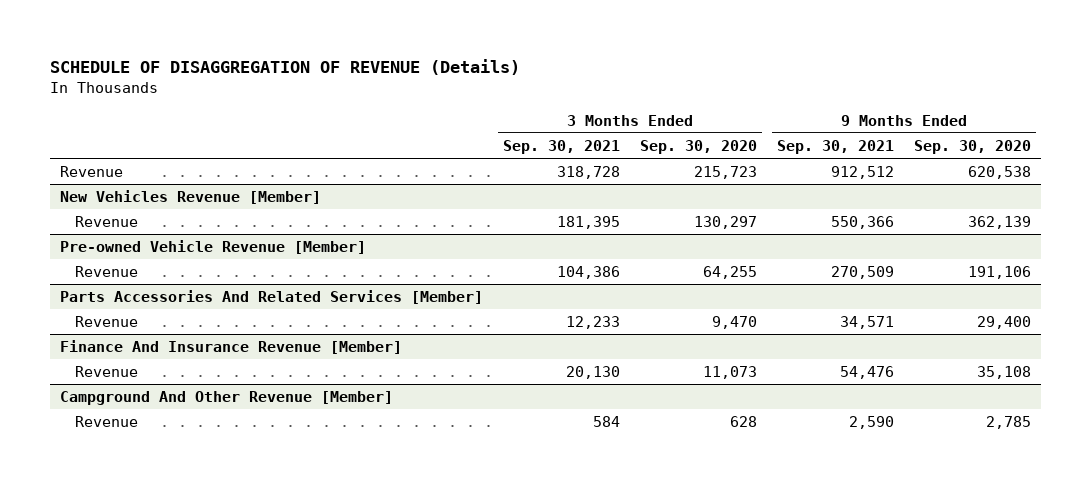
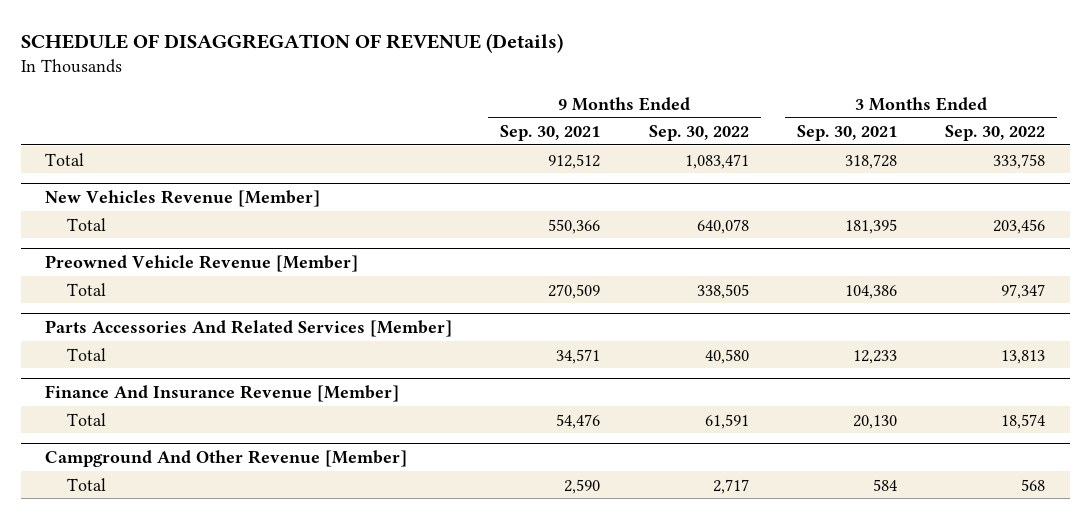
[640,139,758,154] Sep. 30, 2020 -> none
[914,139,1032,154] Sep. 30, 2020 -> none
none -> [648,125,749,142] Sep. 30, 2022
none -> [945,125,1046,142] Sep. 30, 2022
[60,165,124,177] Revenue -> [44,152,84,166] Total
[75,215,139,227] Revenue -> [66,217,106,231] Total
[60,239,367,254] Pre-owned Vehicle Revenue [Member] -> [44,254,358,272] Preowned Vehicle Revenue [Member]
[75,265,139,277] Revenue -> [66,282,106,296] Total
[75,315,139,327] Revenue -> [66,347,106,361] Total
[75,365,139,377] Revenue -> [66,412,106,426] Total
[75,415,139,427] Revenue -> [66,477,106,491] Total

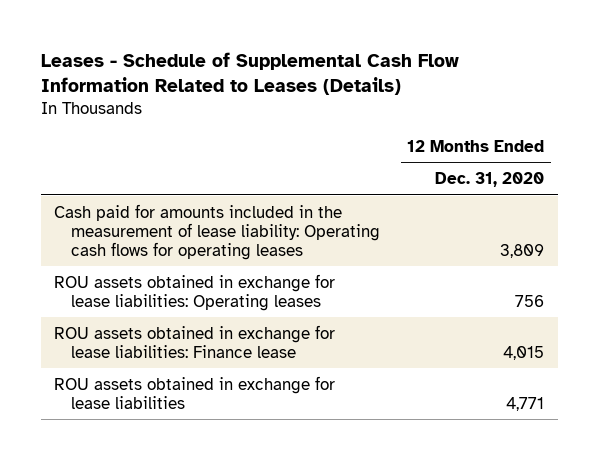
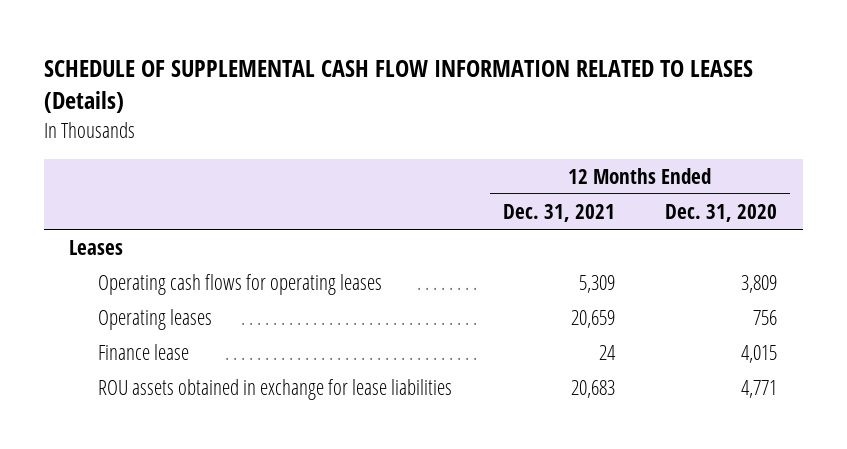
[40,51,459,96] Leases - Schedule of Supplemental Cash Flow Information Related to Leases (Details) -> [44,59,754,114] SCHEDULE OF SUPPLEMENTAL CASH FLOW INFORMATION RELATED TO LEASES (Details)
none -> [502,204,615,223] Dec. 31, 2021
none -> [69,240,124,256] Leases
[54,203,381,260] Cash paid for amounts included in the measurement of lease liability: Operating cash flows for operating leases -> [98,274,383,296] Operating cash flows for operating leases
[54,273,336,311] ROU assets obtained in exchange for lease liabilities: Operating leases -> [98,309,213,331] Operating leases
[54,324,336,358] ROU assets obtained in exchange for lease liabilities: Finance lease -> [98,344,190,361] Finance lease

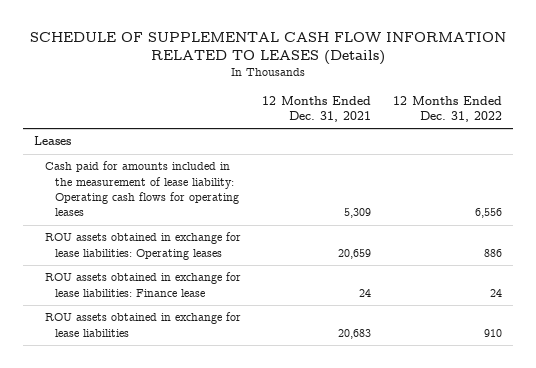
[665,204,778,223] Dec. 31, 2020 -> none
none -> [393,95,503,122] 12 Months Ended Dec. 31, 2022
[98,274,383,296] Operating cash flows for operating leases -> [44,161,240,217] Cash paid for amounts included in the measurement of lease liability: Operating cash flows for operating leases
[98,309,213,331] Operating leases -> [44,232,241,260] ROU assets obtained in exchange for lease liabilities: Operating leases
[98,344,190,361] Finance lease -> [44,272,241,297] ROU assets obtained in exchange for lease liabilities: Finance lease

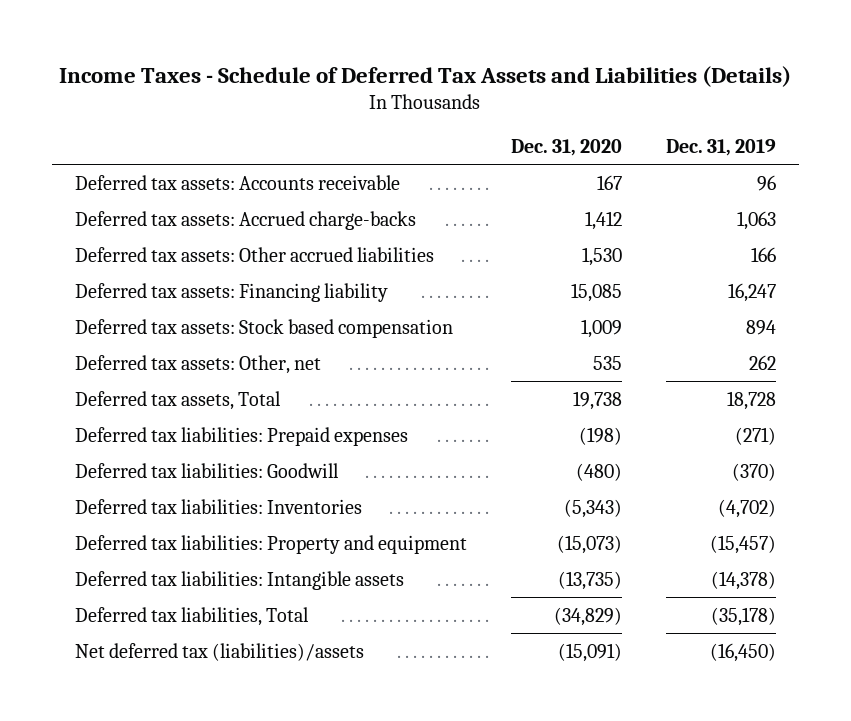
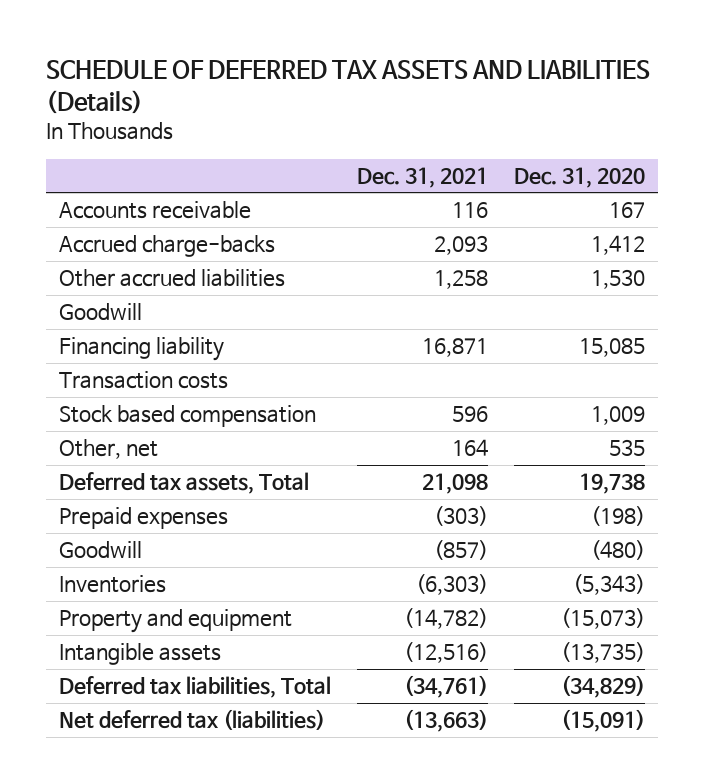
[59,65,792,87] Income Taxes - Schedule of Deferred Tax Assets and Liabilities (Details) -> [46,60,651,115] SCHEDULE OF DEFERRED TAX ASSETS AND LIABILITIES (Details)
[666,138,777,156] Dec. 31, 2019 -> none
none -> [357,166,489,188] Dec. 31, 2021
[74,174,400,190] Deferred tax assets: Accounts receivable -> [59,201,252,220] Accounts receivable
[74,210,416,230] Deferred tax assets: Accrued charge-backs -> [59,235,276,258] Accrued charge-backs
[74,246,434,262] Deferred tax assets: Other accrued liabilities -> [59,269,286,288] Other accrued liabilities
none -> [59,303,143,321] Goodwill
[74,282,388,302] Deferred tax assets: Financing liability -> [59,337,225,362] Financing liability
none -> [59,371,229,390] Transaction costs
[74,318,453,338] Deferred tax assets: Stock based compensation -> [59,405,317,428] Stock based compensation
[74,354,321,374] Deferred tax assets: Other, net -> [59,439,159,460] Other, net
[74,426,408,446] Deferred tax liabilities: Prepaid expenses -> [59,507,229,530] Prepaid expenses
[74,462,339,478] Deferred tax liabilities: Goodwill -> [59,541,143,559] Goodwill
[74,498,362,514] Deferred tax liabilities: Inventories -> [59,575,167,594] Inventories
[74,534,467,554] Deferred tax liabilities: Property and equipment -> [59,609,293,634] Property and equipment
[74,570,404,590] Deferred tax liabilities: Intangible assets -> [59,643,222,666] Intangible assets
[74,642,364,661] Net deferred tax (liabilities)/assets -> [59,709,326,731] Net deferred tax (liabilities)

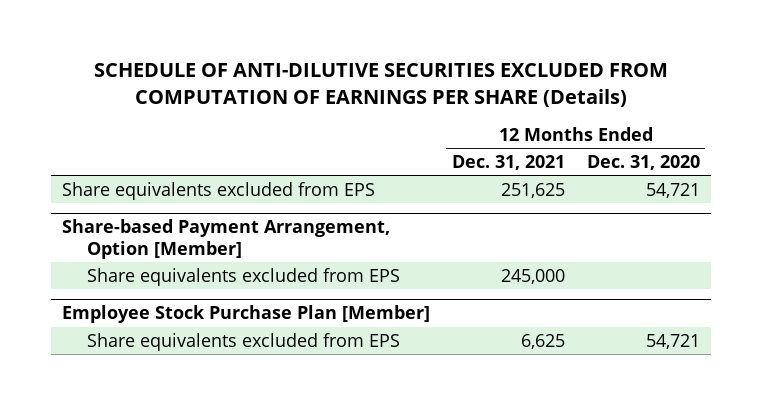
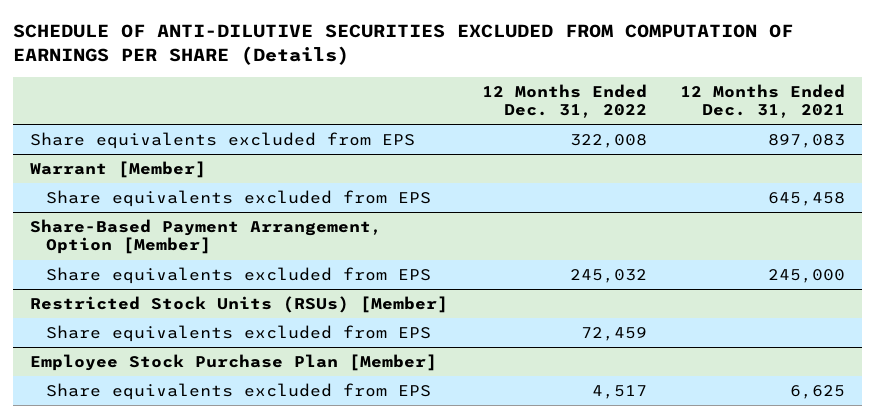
[586,155,700,171] Dec. 31, 2020 -> none
none -> [481,83,647,118] 12 Months Ended Dec. 31, 2022
[500,182,565,198] 251,625 -> [768,134,846,149] 897,083
none -> [30,161,207,179] Warrant [Member]
none -> [46,190,432,208] Share equivalents excluded from EPS
[61,219,390,259] Share-based Payment Arrangement, Option [Member] -> [30,219,383,255] Share-Based Payment Arrangement, Option [Member]
none -> [30,296,449,314] Restricted Stock Units (RSUs) [Member]
none -> [46,325,432,343] Share equivalents excluded from EPS

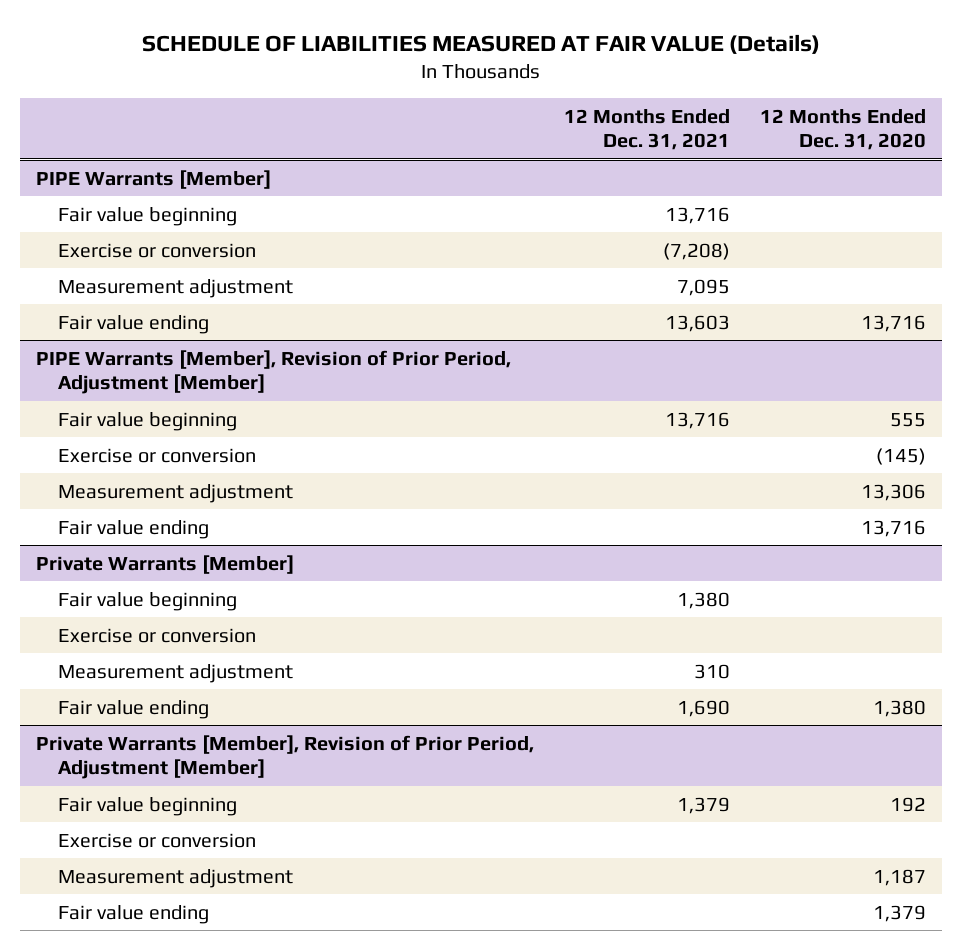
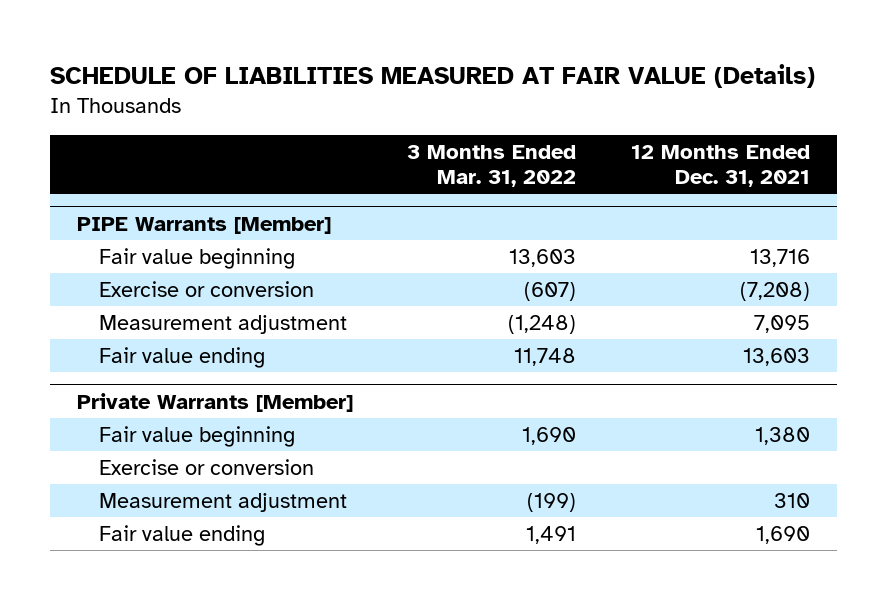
[760,109,927,151] 12 Months Ended Dec. 31, 2020 -> none
none -> [407,144,577,188] 3 Months Ended Mar. 31, 2022
[35,349,511,394] PIPE Warrants [Member], Revision of Prior Period, Adjustment [Member] -> none
[58,411,238,431] Fair value beginning -> none
[58,447,257,463] Exercise or conversion -> none
[58,483,294,503] Measurement adjustment -> none
[58,519,210,539] Fair value ending -> none
[35,734,534,779] Private Warrants [Member], Revision of Prior Period, Adjustment [Member] -> none
[58,796,238,816] Fair value beginning -> none
[58,832,257,848] Exercise or conversion -> none
[58,868,294,888] Measurement adjustment -> none
[58,904,210,924] Fair value ending -> none

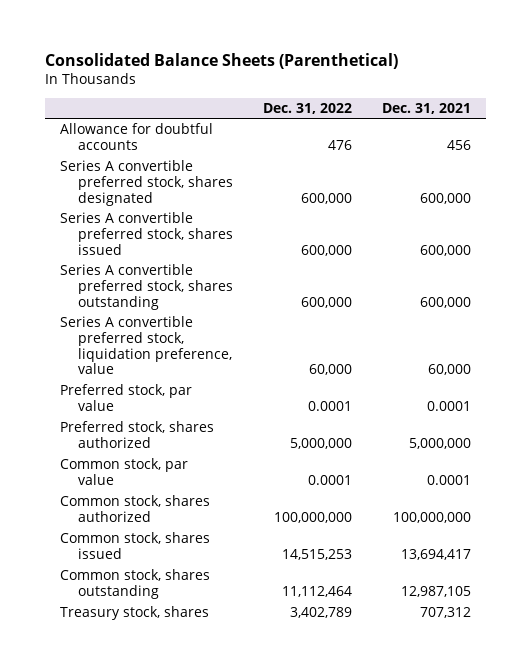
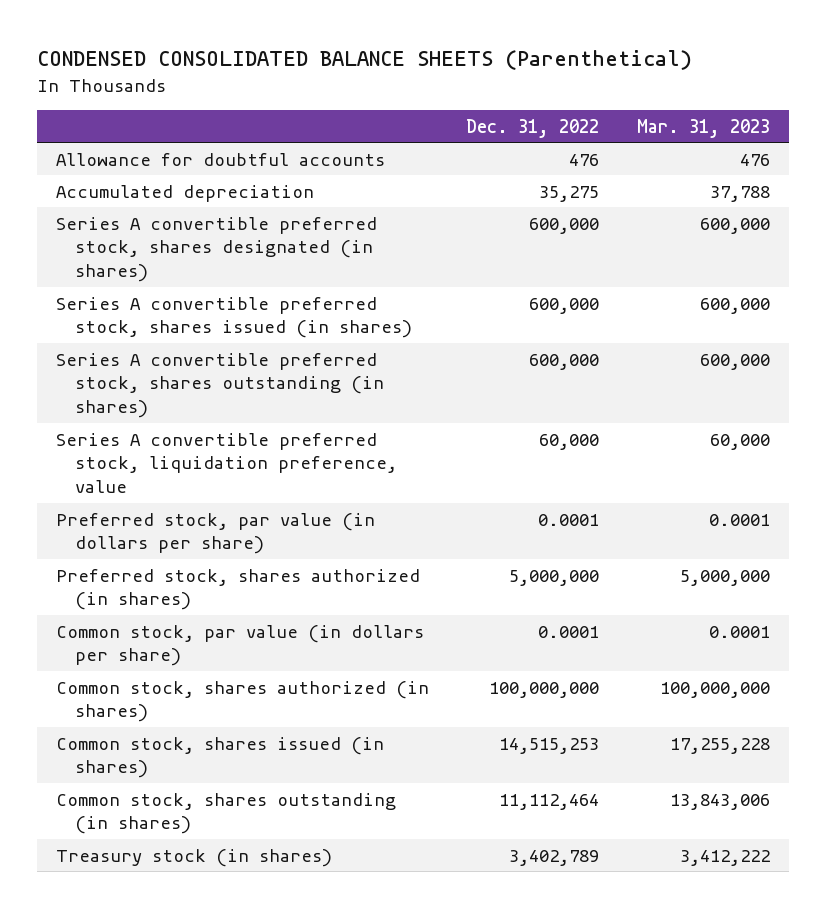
[44,52,398,69] Consolidated Balance Sheets (Parenthetical) -> [37,50,693,71] CONDENSED CONSOLIDATED BALANCE SHEETS (Parenthetical)
[381,102,471,114] Dec. 31, 2021 -> none
none -> [636,118,770,138] Mar. 31, 2023
none -> [56,184,315,202] Accumulated depreciation
[59,160,233,206] Series A convertible preferred stock, shares designated -> [56,216,378,283] Series A convertible preferred stock, shares designated (in shares)
[59,212,233,255] Series A convertible preferred stock, shares issued -> [56,296,413,339] Series A convertible preferred stock, shares issued (in shares)
[59,264,233,310] Series A convertible preferred stock, shares outstanding -> [56,352,385,419] Series A convertible preferred stock, shares outstanding (in shares)
[59,384,192,411] Preferred stock, par value -> [56,512,376,555] Preferred stock, par value (in dollars per share)
[59,421,214,448] Preferred stock, shares authorized -> [56,568,421,611] Preferred stock, shares authorized (in shares)
[59,458,188,485] Common stock, par value -> [56,624,425,667] Common stock, par value (in dollars per share)
[59,495,210,522] Common stock, shares authorized -> [56,680,430,723] Common stock, shares authorized (in shares)
[59,532,210,559] Common stock, shares issued -> [56,736,385,779] Common stock, shares issued (in shares)
[59,569,210,599] Common stock, shares outstanding -> [56,792,397,835] Common stock, shares outstanding (in shares)
[59,606,209,621] Treasury stock, shares -> [56,848,333,867] Treasury stock (in shares)

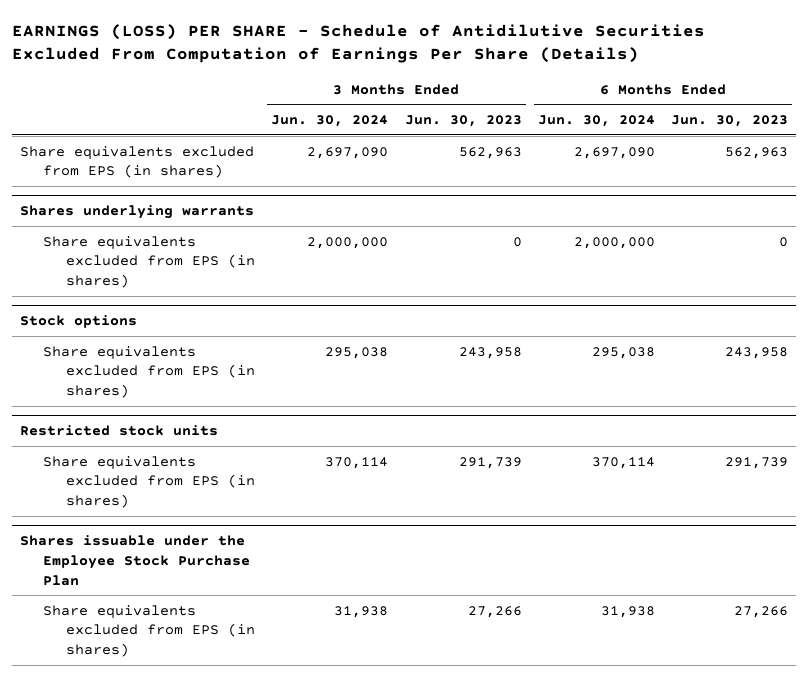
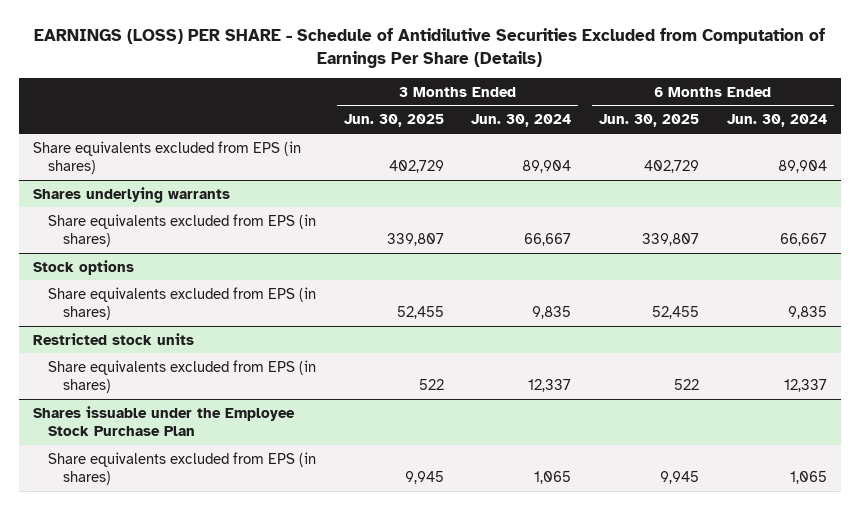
[12,23,706,64] EARNINGS (LOSS) PER SHARE - Schedule of Antidilutive Securities Excluded From Computation of Earnings Per Share (Details) -> [33,28,825,68] EARNINGS (LOSS) PER SHARE - Schedule of Antidilutive Securities Excluded from Computation of Earnings Per Share (Details)
[404,115,522,128] Jun. 30, 2023 -> none
[671,115,789,128] Jun. 30, 2023 -> none
none -> [343,114,444,128] Jun. 30, 2025
none -> [599,114,700,128] Jun. 30, 2025
[307,146,389,159] 2,697,090 -> [522,159,572,173] 89,904
[573,146,655,159] 2,697,090 -> [777,159,827,173] 89,904
[307,236,389,249] 2,000,000 -> [524,232,572,246] 66,667
[573,236,655,249] 2,000,000 -> [779,232,827,246] 66,667
[325,346,389,359] 295,038 -> [532,305,572,319] 9,835
[591,346,655,359] 295,038 -> [787,305,827,319] 9,835
[325,456,389,469] 370,114 -> [528,378,572,392] 12,337
[591,456,655,469] 370,114 -> [783,378,827,392] 12,337
[334,605,389,618] 31,938 -> [534,470,572,484] 1,065
[600,605,655,618] 31,938 -> [789,470,827,484] 1,065

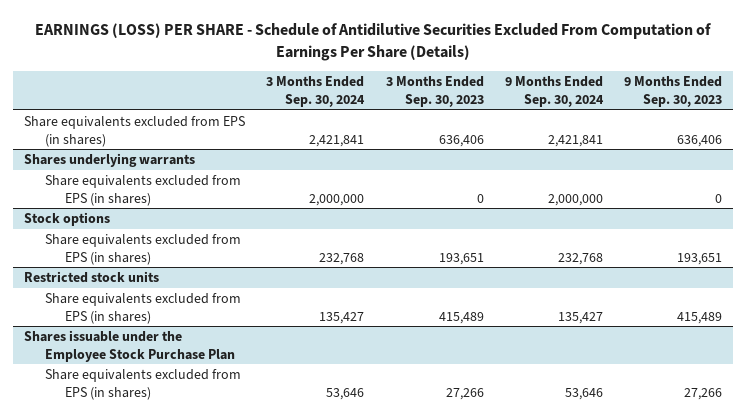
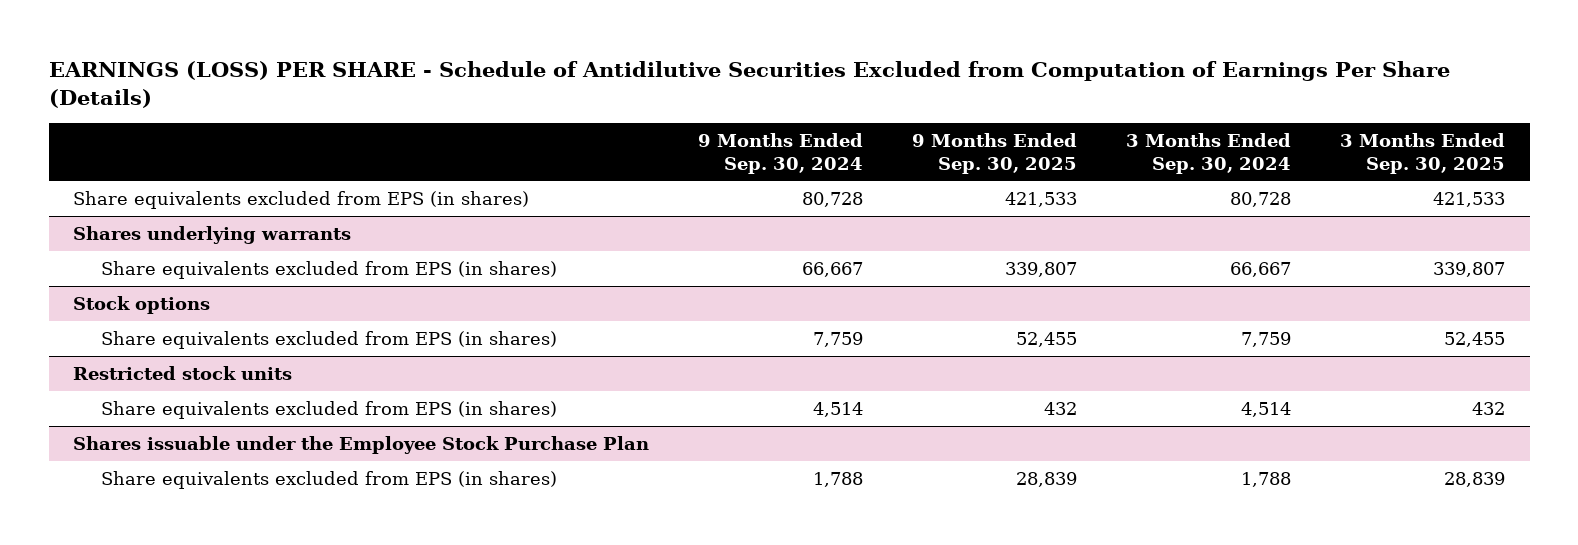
[35,23,712,62] EARNINGS (LOSS) PER SHARE - Schedule of Antidilutive Securities Excluded From Computation of Earnings Per Share (Details) -> [48,60,1450,108] EARNINGS (LOSS) PER SHARE - Schedule of Antidilutive Securities Excluded from Computation of Earnings Per Share (Details)
[385,76,484,107] 3 Months Ended Sep. 30, 2023 -> none
[624,76,723,107] 9 Months Ended Sep. 30, 2023 -> none
none -> [912,132,1078,174] 9 Months Ended Sep. 30, 2025
none -> [1340,132,1506,174] 3 Months Ended Sep. 30, 2025
[309,134,365,147] 2,421,841 -> [1230,191,1292,207] 80,728
[547,134,603,147] 2,421,841 -> [802,191,864,207] 80,728
[309,193,365,206] 2,000,000 -> [1230,261,1292,277] 66,667
[547,193,603,206] 2,000,000 -> [802,261,864,277] 66,667
[319,252,365,265] 232,768 -> [1241,331,1292,347] 7,759
[557,252,603,265] 232,768 -> [813,331,864,347] 7,759
[319,311,365,324] 135,427 -> [1241,401,1292,417] 4,514
[557,311,603,324] 135,427 -> [813,401,864,417] 4,514
[326,387,365,400] 53,646 -> [1241,471,1292,487] 1,788
[564,387,603,400] 53,646 -> [813,471,864,487] 1,788

